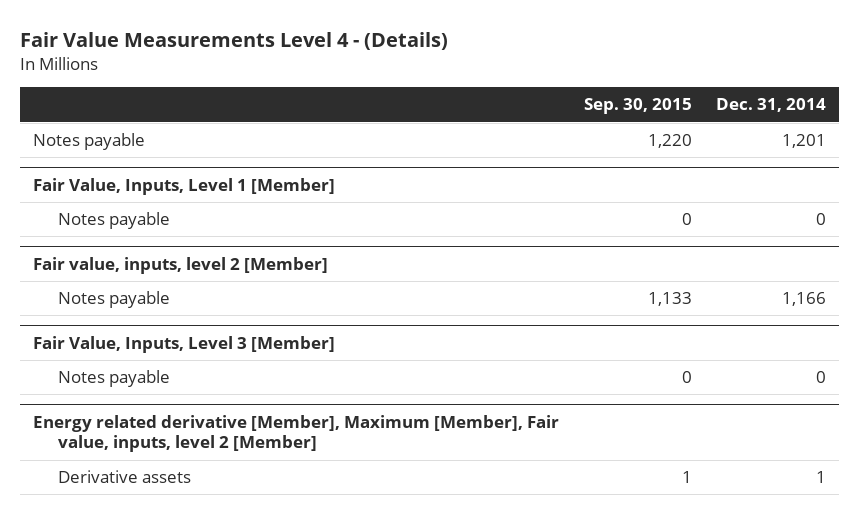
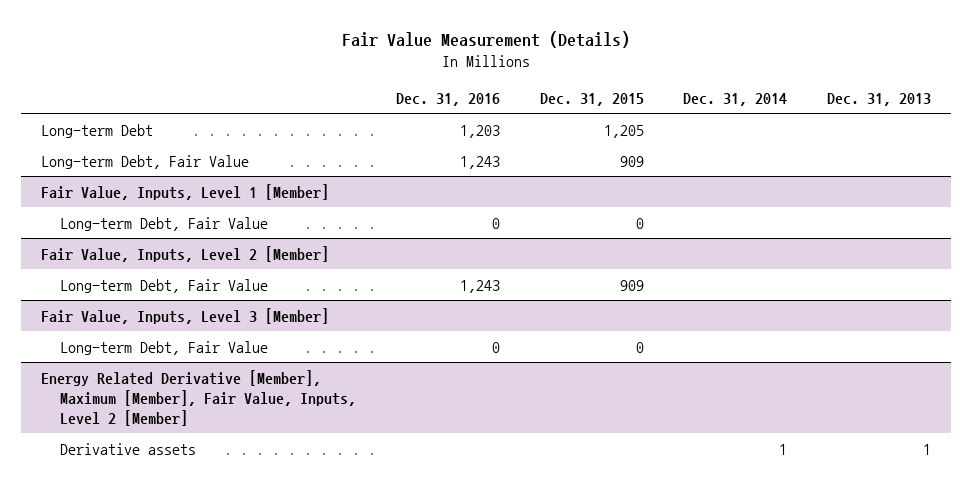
[20,31,449,50] Fair Value Measurements Level 4 - (Details) -> [342,31,631,49] Fair Value Measurement (Details)
[583,98,692,115] Sep. 30, 2015 -> none
none -> [395,92,500,106] Dec. 31, 2016
none -> [539,92,644,106] Dec. 31, 2015
none -> [827,92,932,106] Dec. 31, 2013
[32,133,145,151] Notes payable -> none
none -> [41,123,154,138] Long-term Debt
none -> [41,154,250,169] Long-term Debt, Fair Value
[57,212,170,230] Notes payable -> none
[57,291,170,309] Notes payable -> none
none -> [59,216,268,231] Long-term Debt, Fair Value
[32,256,328,274] Fair value, inputs, level 2 [Member] -> [41,245,330,262] Fair Value, Inputs, Level 2 [Member]
none -> [59,278,268,293] Long-term Debt, Fair Value
[57,370,170,388] Notes payable -> none
none -> [59,340,268,355] Long-term Debt, Fair Value
[32,414,559,453] Energy related derivative [Member], Maximum [Member], Fair value, inputs, level 2 [Member] -> [41,369,356,426] Energy Related Derivative [Member], Maximum [Member], Fair Value, Inputs, Level 2 [Member]

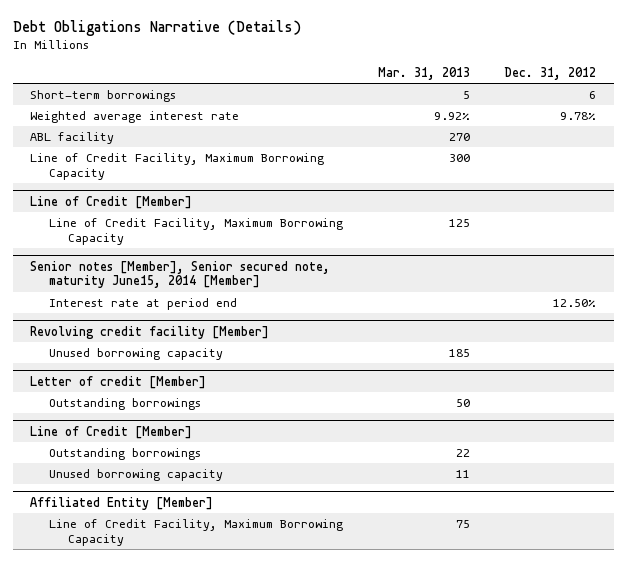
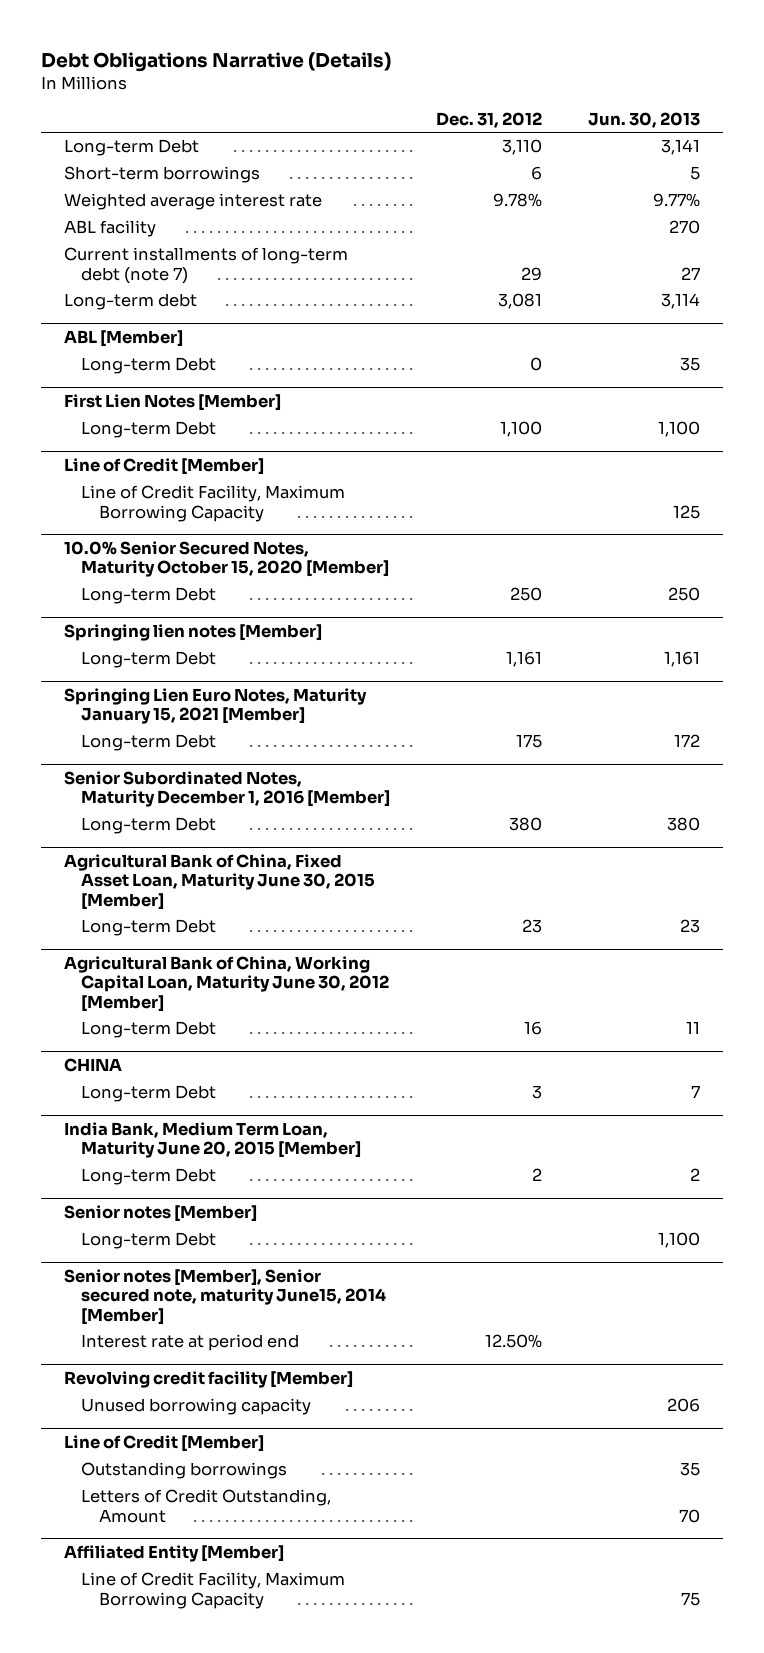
[377,67,470,81] Mar. 31, 2013 -> none
none -> [588,111,701,128] Jun. 30, 2013
none -> [63,139,199,157] Long-term Debt
[30,153,325,181] Line of Credit Facility, Maximum Borrowing Capacity -> none
none -> [63,247,348,284] Current installments of long-term debt (note 7)
none -> [63,293,197,311] Long-term debt
none -> [63,330,183,348] ABL [Member]
none -> [81,357,217,375] Long-term Debt
none -> [63,394,281,412] First Lien Notes [Member]
none -> [81,421,217,439] Long-term Debt
none -> [63,541,390,578] 10.0% Senior Secured Notes, Maturity October 15, 2020 [Member]
none -> [81,587,217,605] Long-term Debt
none -> [63,624,322,642] Springing lien notes [Member]
none -> [81,651,217,669] Long-term Debt
none -> [63,688,367,725] Springing Lien Euro Notes, Maturity January 15, 2021 [Member]
none -> [81,734,217,752] Long-term Debt
none -> [63,771,391,808] Senior Subordinated Notes, Maturity December 1, 2016 [Member]
none -> [81,817,217,835] Long-term Debt
none -> [63,854,376,910] Agricultural Bank of China, Fixed Asset Loan, Maturity June 30, 2015 [Member]
none -> [81,919,217,937] Long-term Debt
none -> [63,956,390,1012] Agricultural Bank of China, Working Capital Loan, Maturity June 30, 2012 [Member]
none -> [81,1021,217,1039] Long-term Debt
none -> [63,1058,122,1073] CHINA
none -> [81,1085,217,1103] Long-term Debt
none -> [63,1122,362,1159] India Bank, Medium Term Loan, Maturity June 20, 2015 [Member]
none -> [81,1168,217,1186] Long-term Debt
none -> [63,1205,257,1223] Senior notes [Member]
none -> [81,1232,217,1250] Long-term Debt
[30,375,207,389] Letter of credit [Member] -> none
[49,398,202,411] Outstanding borrowings -> none
[49,469,224,482] Unused borrowing capacity -> none
none -> [81,1489,332,1523] Letters of Credit Outstanding, Amount

